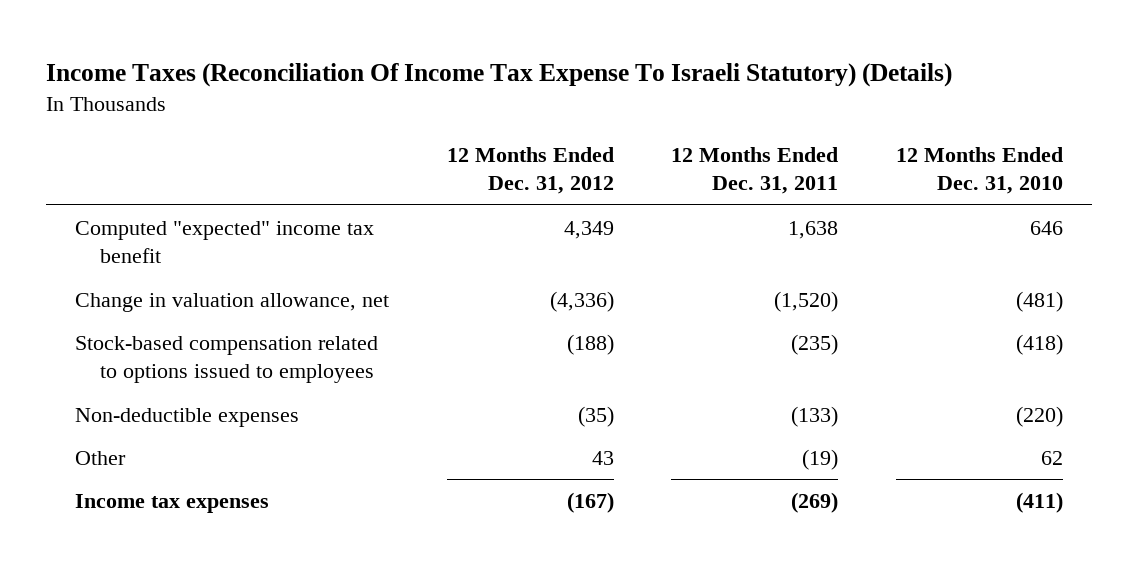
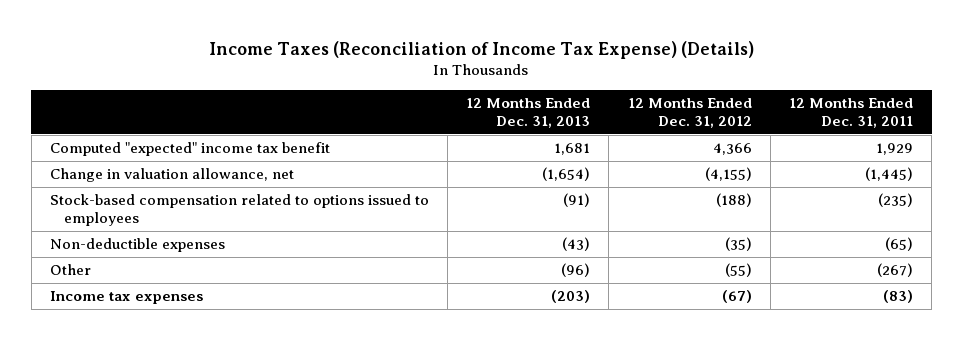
[46,62,953,87] Income Taxes (Reconciliation Of Income Tax Expense To Israeli Statutory) (Details) -> [209,40,755,59] Income Taxes (Reconciliation of Income Tax Expense) (Details)
[896,146,1064,195] 12 Months Ended Dec. 31, 2010 -> none
none -> [466,98,591,128] 12 Months Ended Dec. 31, 2013
[563,220,614,239] 4,349 -> [712,143,752,156] 4,366
[788,220,839,239] 1,638 -> [875,143,913,156] 1,929
[549,290,614,312] (4,336) -> [704,167,752,182] (4,155)
[774,290,839,312] (1,520) -> [864,167,913,182] (1,445)
[791,405,839,427] (133) -> [884,237,913,252] (65)
[591,450,614,465] 43 -> [724,263,752,278] (55)
[802,448,839,470] (19) -> [876,263,913,278] (267)
[566,491,614,513] (167) -> [721,290,752,304] (67)
[791,491,839,513] (269) -> [882,290,913,304] (83)

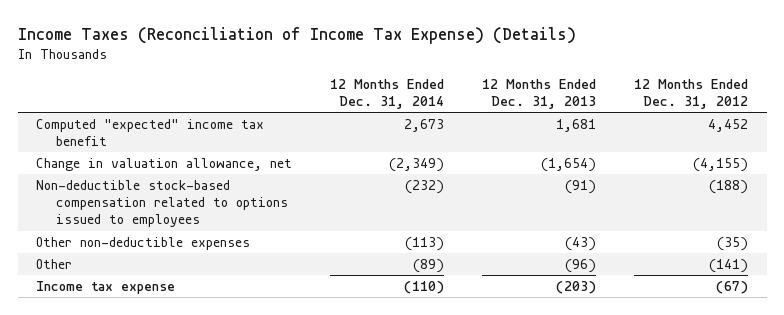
[788,98,913,128] 12 Months Ended Dec. 31, 2011 -> none
none -> [330,78,445,110] 12 Months Ended Dec. 31, 2014
[712,143,752,156] 4,366 -> [707,118,748,132] 4,452
[49,194,429,226] Stock-based compensation related to options issued to employees -> [36,179,288,228] Non-deductible stock-based compensation related to options issued to employees
[49,238,225,253] Non-deductible expenses -> [36,236,251,250] Other non-deductible expenses
[724,263,752,278] (55) -> [708,258,748,273] (141)
[49,291,203,305] Income tax expenses -> [36,280,176,294] Income tax expense

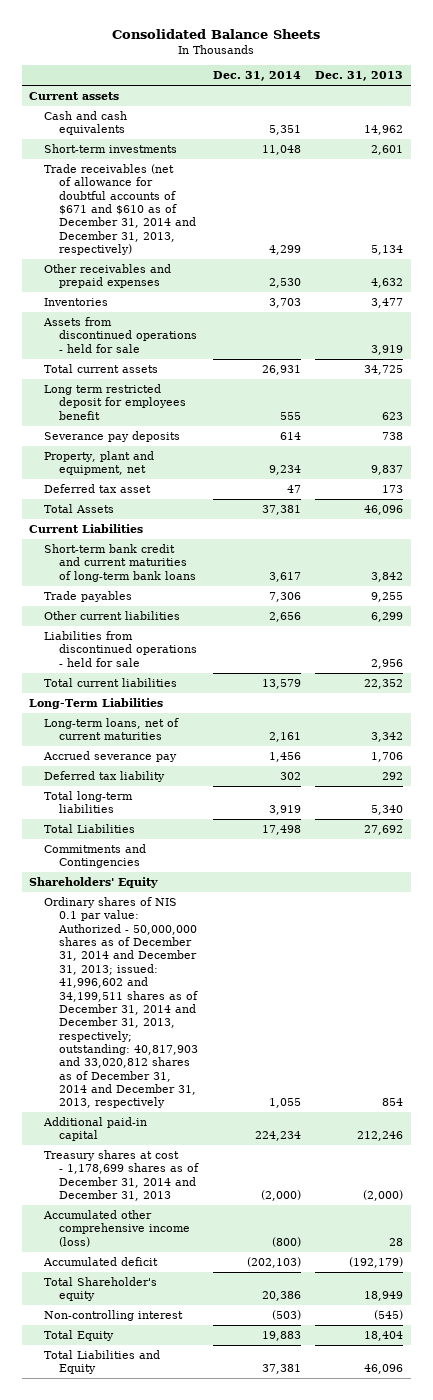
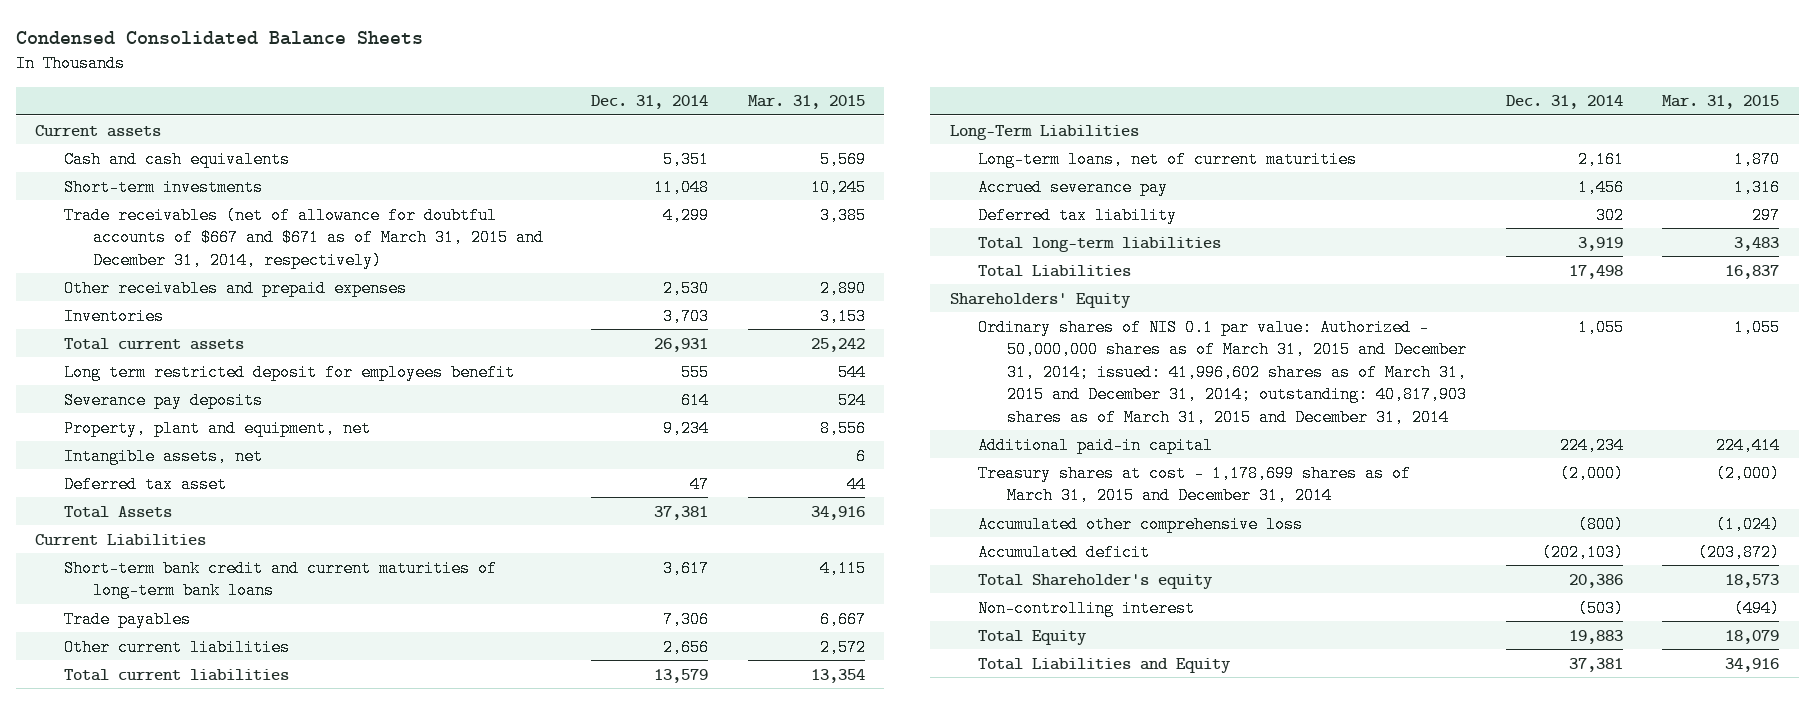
[112,29,321,40] Consolidated Balance Sheets -> [15,30,423,45] Condensed Consolidated Balance Sheets
[315,71,404,82] Dec. 31, 2013 -> none
none -> [747,95,865,110] Mar. 31, 2015
[44,163,196,256] Trade receivables (net of allowance for doubtful accounts of $671 and $610 as of December 31, 2014 and December 31, 2013, respectively) -> [64,206,544,269] Trade receivables (net of allowance for doubtful accounts of $667 and $671 as of March 31, 2015 and December 31, 2014, respectively)
[43,316,197,353] Assets from discontinued operations - held for sale -> none
none -> [64,447,264,465] Intangible assets, net
[44,630,197,667] Liabilities from discontinued operations - held for sale -> none
[44,843,147,869] Commitments and Contingencies -> none
[44,896,198,1109] Ordinary shares of NIS 0.1 par value: Authorized - 50,000,000 shares as of December 31, 2014 and December 31, 2013; issued: 41,996,602 and 34,199,511 shares as of December 31, 2014 and December 31, 2013, respectively; outstanding: 40,817,903 and 33,020,812 shares as of December 31, 2014 and December 31, 2013, respectively -> [978,318,1468,426] Ordinary shares of NIS 0.1 par value: Authorized - 50,000,000 shares as of March 31, 2015 and December 31, 2014; issued: 41,996,602 shares as of March 31, 2015 and December 31, 2014; outstanding: 40,817,903 shares as of March 31, 2015 and December 31, 2014
[44,1149,199,1202] Treasury shares at cost - 1,178,699 shares as of December 31, 2014 and December 31, 2013 -> [978,464,1412,505] Treasury shares at cost - 1,178,699 shares as of March 31, 2015 and December 31, 2014
[43,1209,190,1247] Accumulated other comprehensive income (loss) -> [978,515,1304,533] Accumulated other comprehensive loss

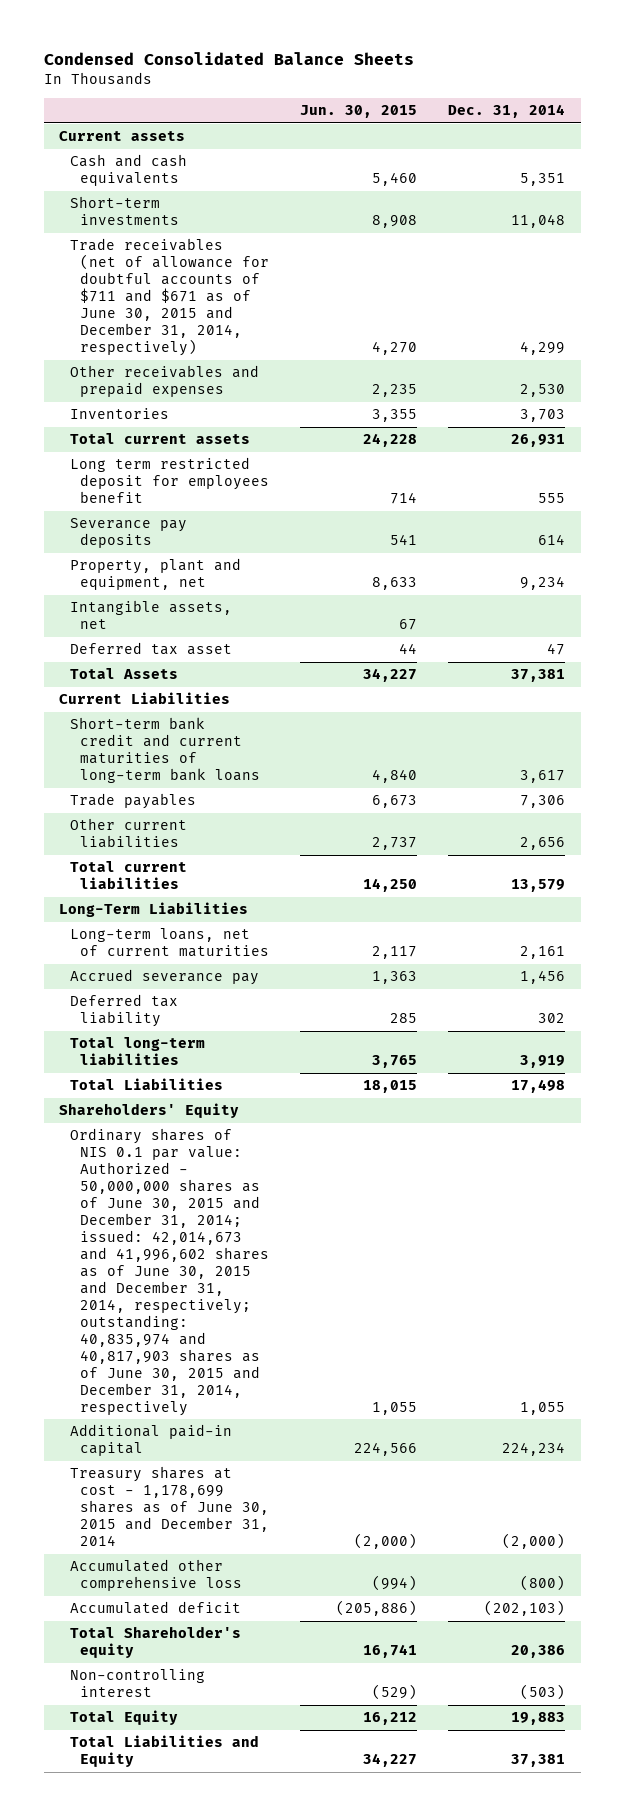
[747,95,865,110] Mar. 31, 2015 -> none
none -> [300,105,418,119] Jun. 30, 2015
[64,206,544,269] Trade receivables (net of allowance for doubtful accounts of $667 and $671 as of March 31, 2015 and December 31, 2014, respectively) -> [69,238,270,357] Trade receivables (net of allowance for doubtful accounts of $711 and $671 as of June 30, 2015 and December 31, 2014, respectively)
[978,318,1468,426] Ordinary shares of NIS 0.1 par value: Authorized - 50,000,000 shares as of March 31, 2015 and December 31, 2014; issued: 41,996,602 shares as of March 31, 2015 and December 31, 2014; outstanding: 40,817,903 shares as of March 31, 2015 and December 31, 2014 -> [69,1128,270,1417] Ordinary shares of NIS 0.1 par value: Authorized - 50,000,000 shares as of June 30, 2015 and December 31, 2014; issued: 42,014,673 and 41,996,602 shares as of June 30, 2015 and December 31, 2014, respectively; outstanding: 40,835,974 and 40,817,903 shares as of June 30, 2015 and December 31, 2014, respectively
[978,464,1412,505] Treasury shares at cost - 1,178,699 shares as of March 31, 2015 and December 31, 2014 -> [69,1466,270,1547] Treasury shares at cost - 1,178,699 shares as of June 30, 2015 and December 31, 2014

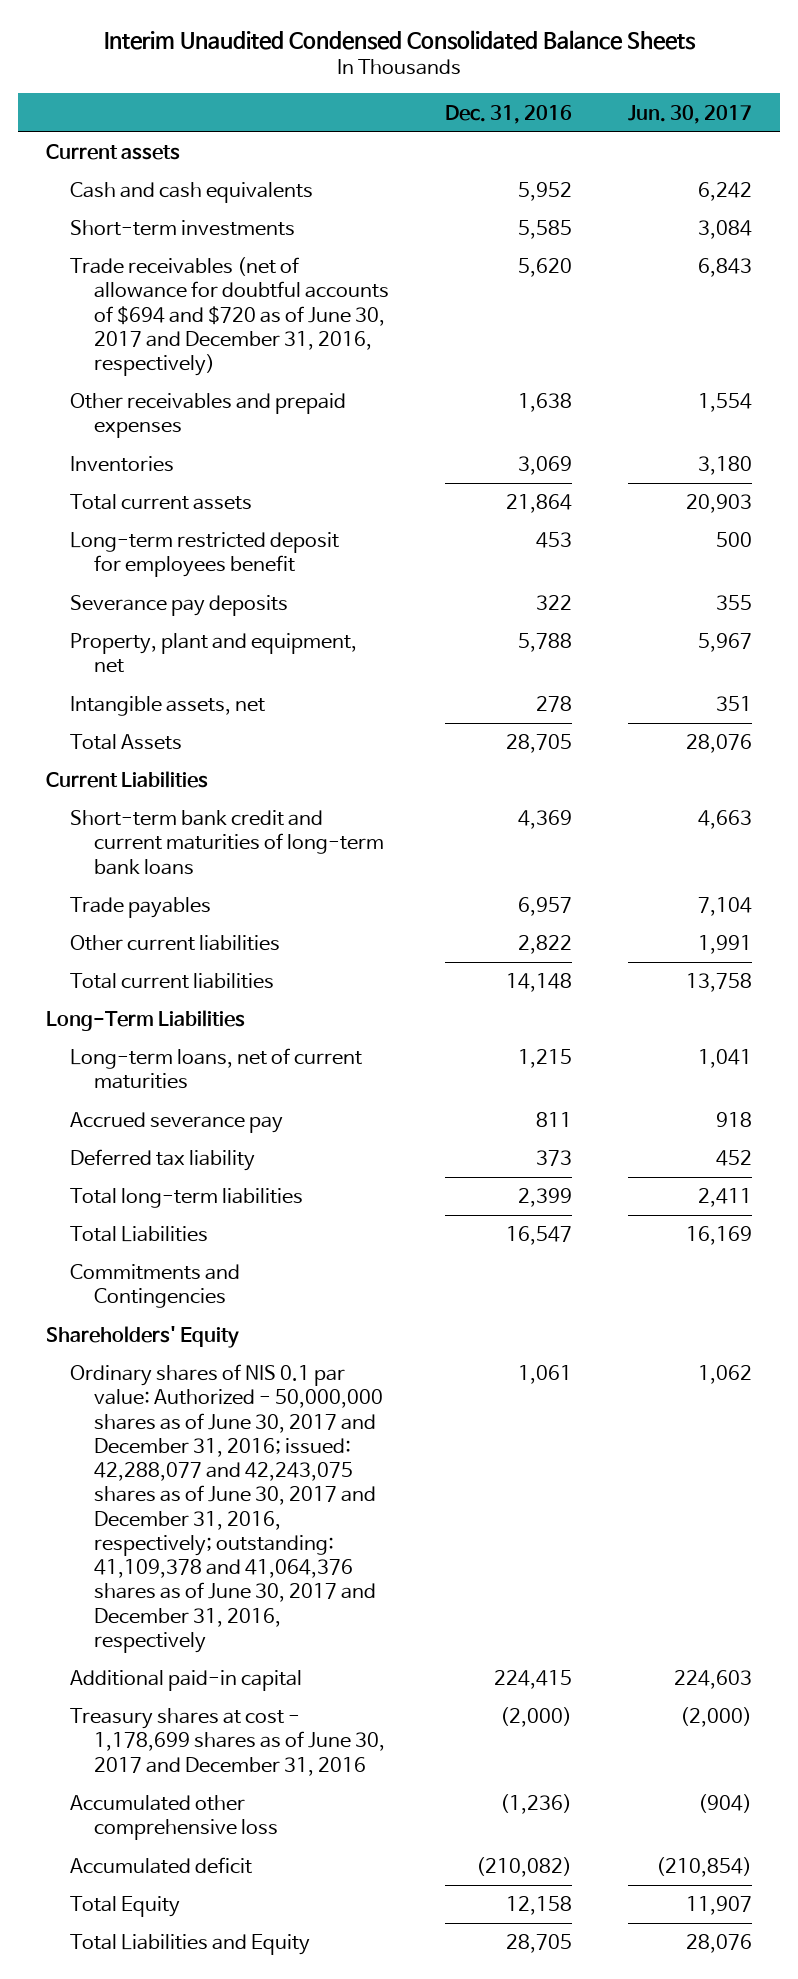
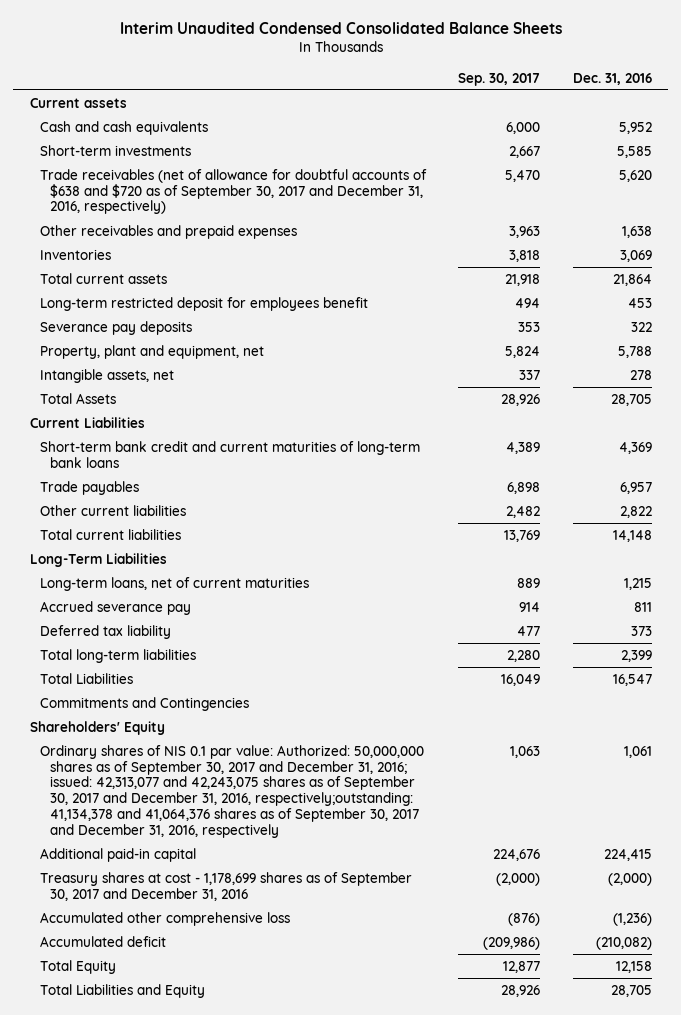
[627,104,752,124] Jun. 30, 2017 -> none
none -> [458,72,541,86] Sep. 30, 2017
[69,257,389,377] Trade receivables (net of allowance for doubtful accounts of $694 and $720 as of June 30, 2017 and December 31, 2016, respectively) -> [39,168,427,215] Trade receivables (net of allowance for doubtful accounts of $638 and $720 as of September 30, 2017 and December 31, 2016, respectively)
[69,1364,383,1653] Ordinary shares of NIS 0.1 par value: Authorized - 50,000,000 shares as of June 30, 2017 and December 31, 2016; issued: 42,288,077 and 42,243,075 shares as of June 30, 2017 and December 31, 2016, respectively; outstanding: 41,109,378 and 41,064,376 shares as of June 30, 2017 and December 31, 2016, respectively -> [39,744,424,838] Ordinary shares of NIS 0.1 par value: Authorized: 50,000,000 shares as of September 30, 2017 and December 31, 2016; issued: 42,313,077 and 42,243,075 shares as of September 30, 2017 and December 31, 2016, respectively;outstanding: 41,134,378 and 41,064,376 shares as of September 30, 2017 and December 31, 2016, respectively
[69,1708,385,1776] Treasury shares at cost - 1,178,699 shares as of June 30, 2017 and December 31, 2016 -> [39,871,412,901] Treasury shares at cost - 1,178,699 shares as of September 30, 2017 and December 31, 2016

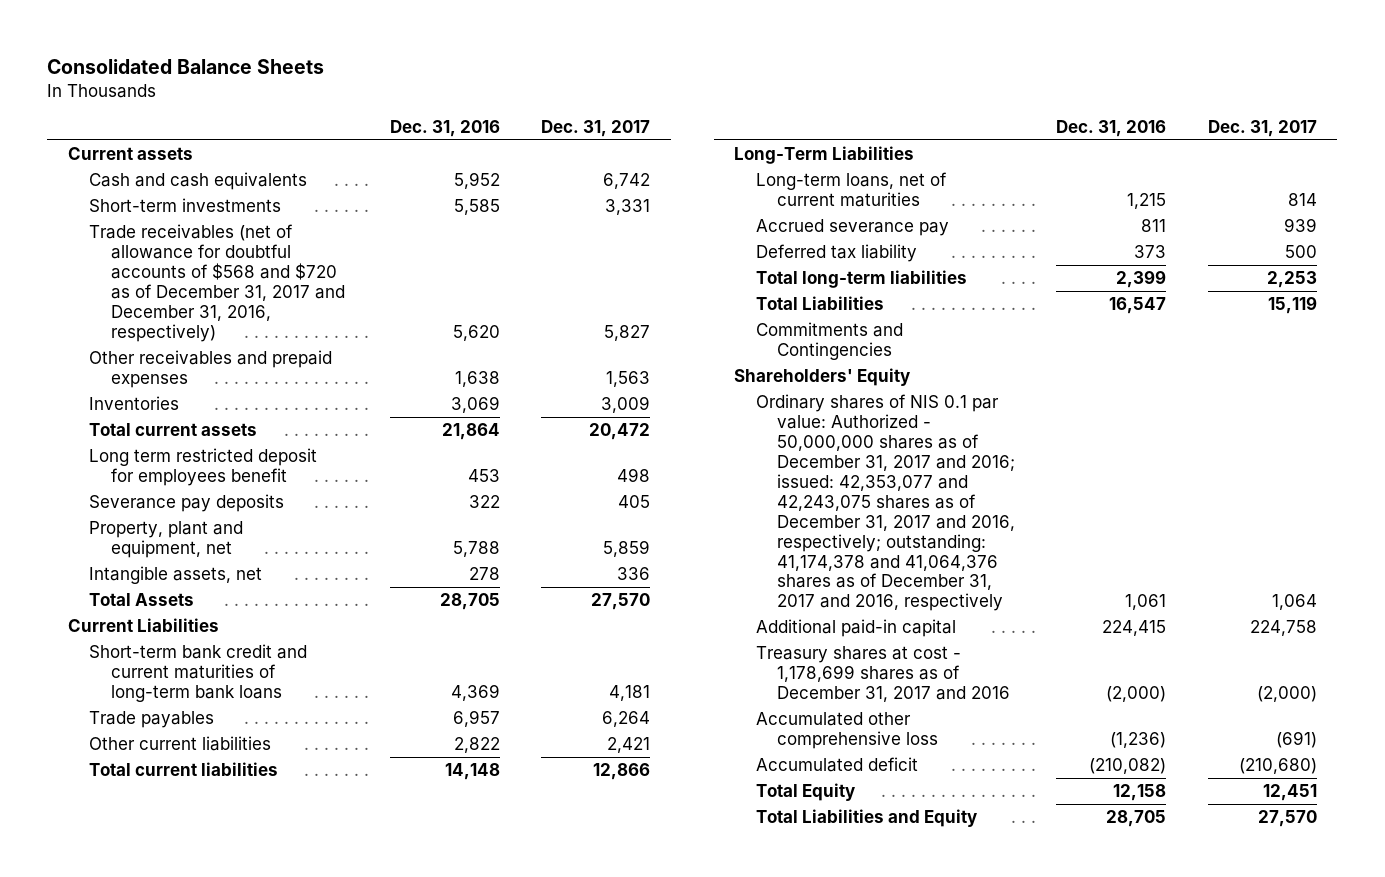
[119,22,562,35] Interim Unaudited Condensed Consolidated Balance Sheets -> [47,58,325,74] Consolidated Balance Sheets
[458,72,541,86] Sep. 30, 2017 -> none
none -> [541,120,651,138] Dec. 31, 2017
[39,168,427,215] Trade receivables (net of allowance for doubtful accounts of $638 and $720 as of September 30, 2017 and December 31, 2016, respectively) -> [89,224,345,342] Trade receivables (net of allowance for doubtful accounts of $568 and $720 as of December 31, 2017 and December 31, 2016, respectively)
[39,296,368,311] Long-term restricted deposit for employees benefit -> [89,448,318,487] Long term restricted deposit for employees benefit
[39,744,424,838] Ordinary shares of NIS 0.1 par value: Authorized: 50,000,000 shares as of September 30, 2017 and December 31, 2016; issued: 42,313,077 and 42,243,075 shares as of September 30, 2017 and December 31, 2016, respectively;outstanding: 41,134,378 and 41,064,376 shares as of September 30, 2017 and December 31, 2016, respectively -> [755,394,1015,612] Ordinary shares of NIS 0.1 par value: Authorized - 50,000,000 shares as of December 31, 2017 and 2016; issued: 42,353,077 and 42,243,075 shares as of December 31, 2017 and 2016, respectively; outstanding: 41,174,378 and 41,064,376 shares as of December 31, 2017 and 2016, respectively
[39,871,412,901] Treasury shares at cost - 1,178,699 shares as of September 30, 2017 and December 31, 2016 -> [755,646,1010,703] Treasury shares at cost - 1,178,699 shares as of December 31, 2017 and 2016

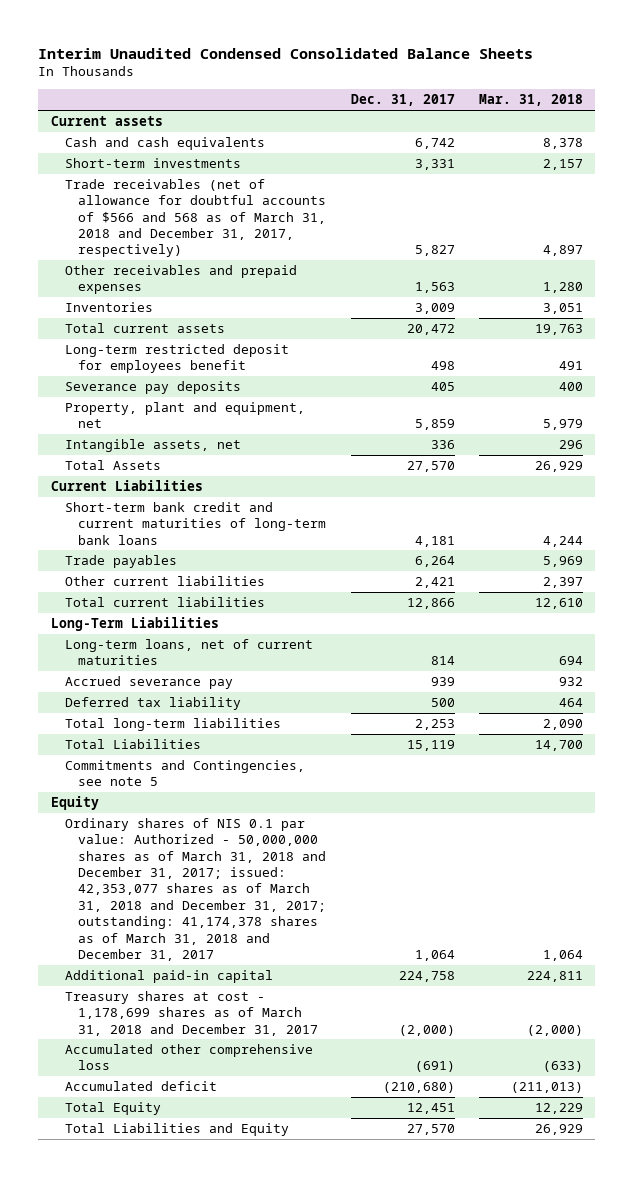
[47,58,325,74] Consolidated Balance Sheets -> [38,47,534,59] Interim Unaudited Condensed Consolidated Balance Sheets
[389,120,500,138] Dec. 31, 2016 -> none
none -> [478,94,583,107] Mar. 31, 2018
[89,224,345,342] Trade receivables (net of allowance for doubtful accounts of $568 and $720 as of December 31, 2017 and December 31, 2016, respectively) -> [64,179,327,258] Trade receivables (net of allowance for doubtful accounts of $566 and 568 as of March 31, 2018 and December 31, 2017, respectively)
[89,448,318,487] Long term restricted deposit for employees benefit -> [64,344,289,374] Long-term restricted deposit for employees benefit
[755,322,903,361] Commitments and Contingencies -> [64,760,305,787] Commitments and Contingencies, see note 5
[734,368,911,387] Shareholders' Equity -> [50,796,99,811] Equity
[755,394,1015,612] Ordinary shares of NIS 0.1 par value: Authorized - 50,000,000 shares as of December 31, 2017 and 2016; issued: 42,353,077 and 42,243,075 shares as of December 31, 2017 and 2016, respectively; outstanding: 41,174,378 and 41,064,376 shares as of December 31, 2017 and 2016, respectively -> [64,818,327,961] Ordinary shares of NIS 0.1 par value: Authorized - 50,000,000 shares as of March 31, 2018 and December 31, 2017; issued: 42,353,077 shares as of March 31, 2018 and December 31, 2017; outstanding: 41,174,378 shares as of March 31, 2018 and December 31, 2017
[755,646,1010,703] Treasury shares at cost - 1,178,699 shares as of December 31, 2017 and 2016 -> [64,991,319,1036] Treasury shares at cost - 1,178,699 shares as of March 31, 2018 and December 31, 2017

